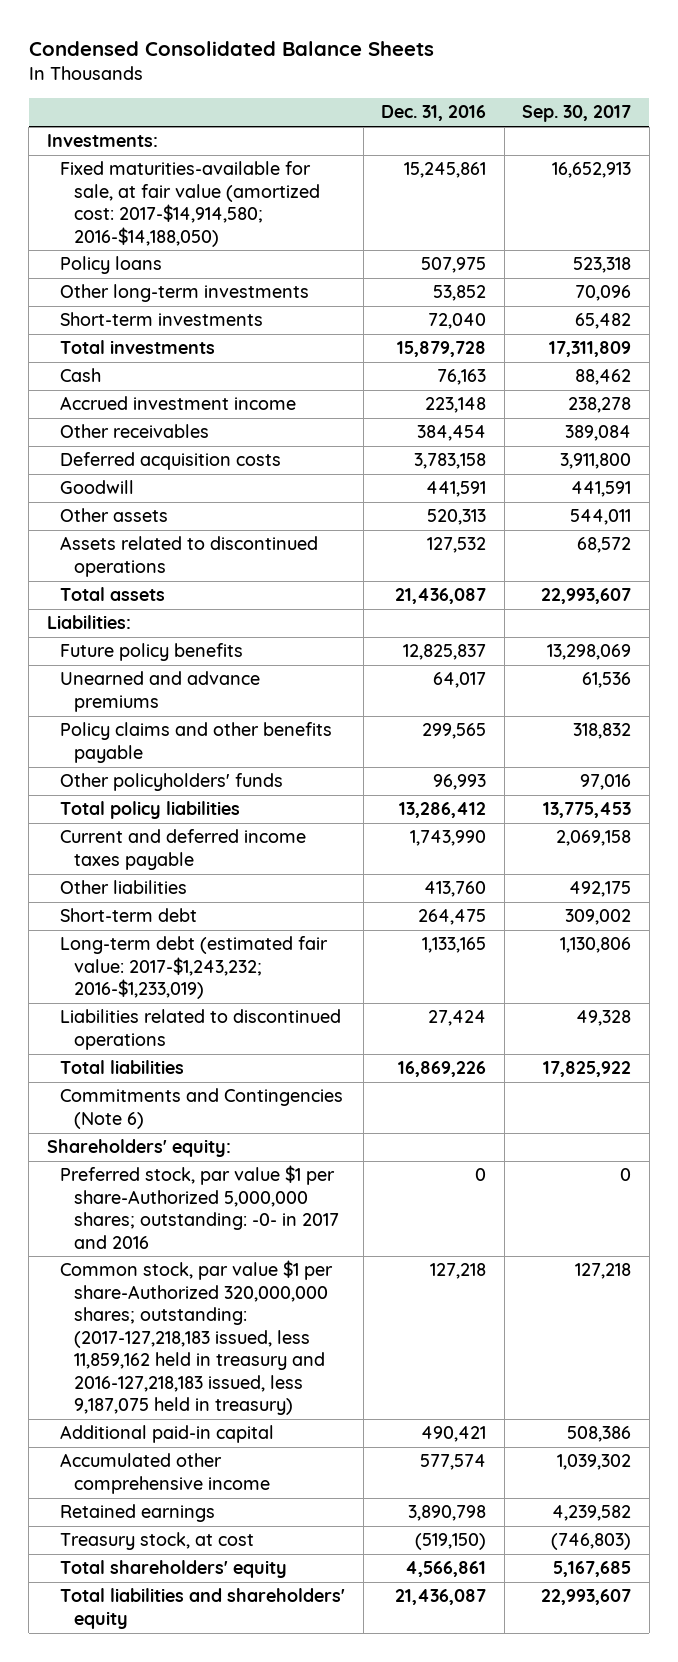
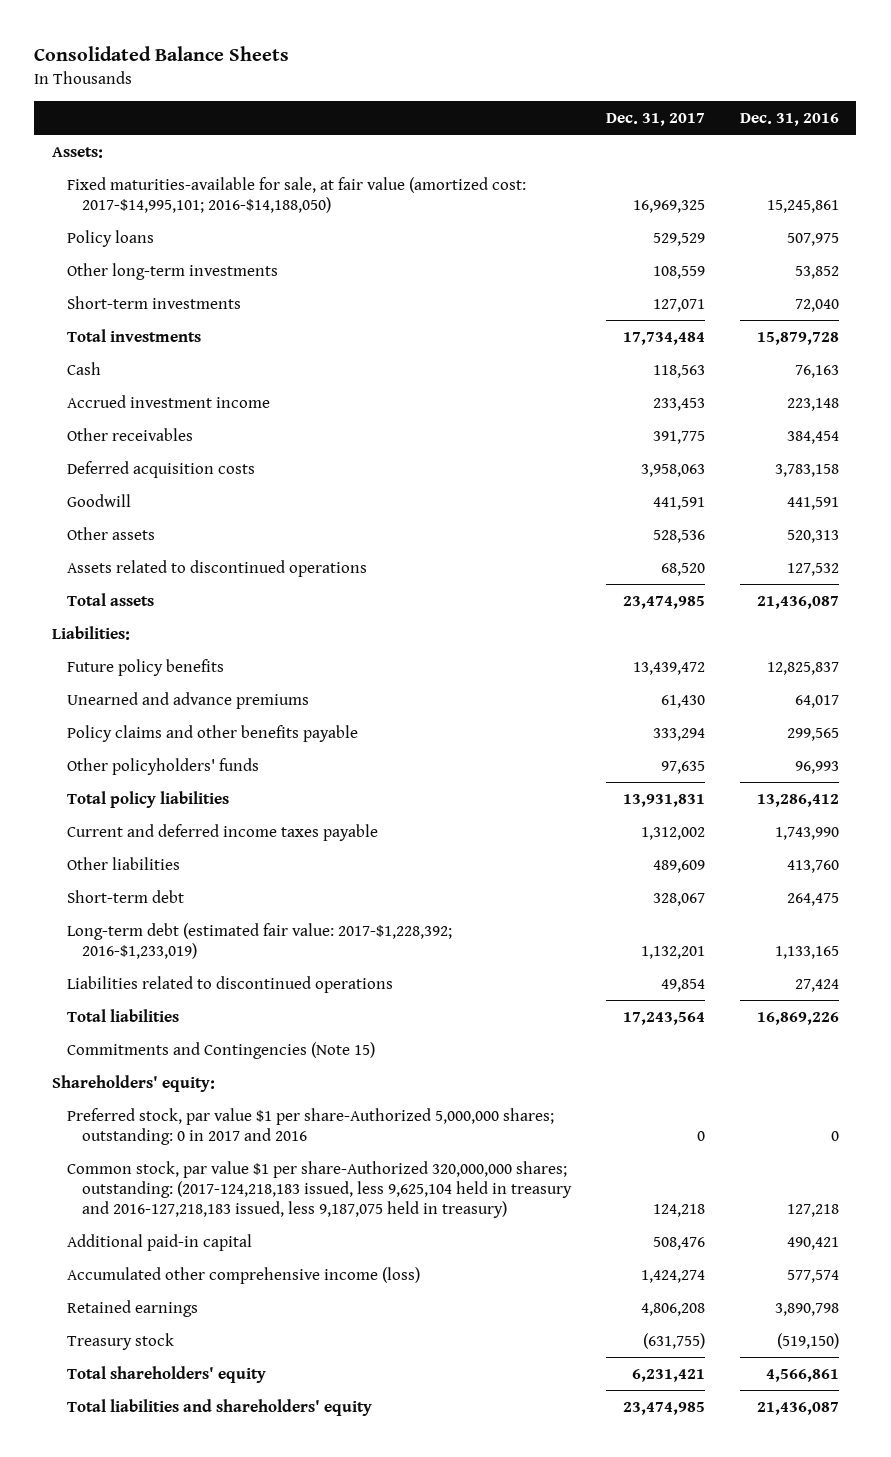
[28,41,434,57] Condensed Consolidated Balance Sheets -> [34,45,290,61] Consolidated Balance Sheets
[522,105,632,123] Sep. 30, 2017 -> none
none -> [606,113,706,127] Dec. 31, 2017
[46,134,158,148] Investments: -> none
none -> [51,146,103,158] Assets:
[60,161,320,247] Fixed maturities-available for sale, at fair value (amortized cost: 2017-$14,914,580; 2016-$14,188,050) -> [67,176,527,213] Fixed maturities-available for sale, at fair value (amortized cost: 2017-$14,995,101; 2016-$14,188,050)
[60,936,329,1000] Long-term debt (estimated fair value: 2017-$1,243,232; 2016-$1,233,019) -> [67,922,453,959] Long-term debt (estimated fair value: 2017-$1,228,392; 2016-$1,233,019)
[60,1088,344,1129] Commitments and Contingencies (Note 6) -> [67,1041,376,1059] Commitments and Contingencies (Note 15)
[60,1165,339,1249] Preferred stock, par value $1 per share-Authorized 5,000,000 shares; outstanding: -0- in 2017 and 2016 -> [67,1107,555,1145] Preferred stock, par value $1 per share-Authorized 5,000,000 shares; outstanding: 0 in 2017 and 2016
[60,1260,334,1415] Common stock, par value $1 per share-Authorized 320,000,000 shares; outstanding: (2017-127,218,183 issued, less 11,859,162 held in treasury and 2016-127,218,183 issued, less 9,187,075 held in treasury) -> [67,1160,573,1218] Common stock, par value $1 per share-Authorized 320,000,000 shares; outstanding: (2017-124,218,183 issued, less 9,625,104 held in treasury and 2016-127,218,183 issued, less 9,187,075 held in treasury)
[60,1453,270,1494] Accumulated other comprehensive income -> [67,1266,421,1284] Accumulated other comprehensive income (loss)
[60,1532,255,1551] Treasury stock, at cost -> [67,1332,175,1350] Treasury stock

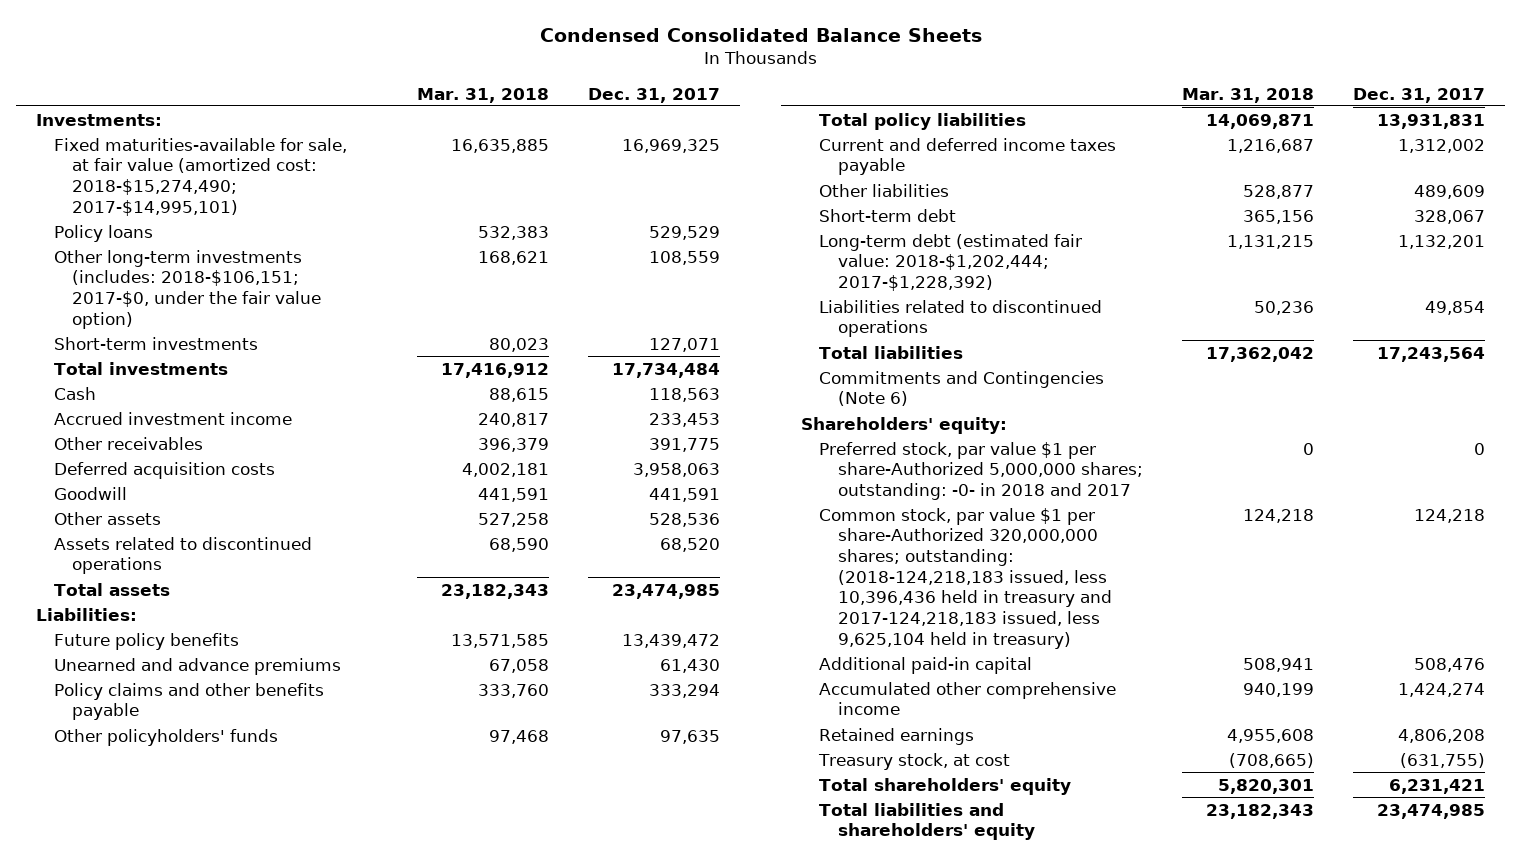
[34,45,290,61] Consolidated Balance Sheets -> [539,27,982,42] Condensed Consolidated Balance Sheets
[740,113,840,127] Dec. 31, 2016 -> none
none -> [416,87,549,103] Mar. 31, 2018
[51,146,103,158] Assets: -> none
none -> [35,113,162,126] Investments:
[67,176,527,213] Fixed maturities-available for sale, at fair value (amortized cost: 2017-$14,995,101; 2016-$14,188,050) -> [54,137,348,216] Fixed maturities-available for sale, at fair value (amortized cost: 2018-$15,274,490; 2017-$14,995,101)
[67,262,279,280] Other long-term investments -> [54,249,322,329] Other long-term investments (includes: 2018-$106,151; 2017-$0, under the fair value option)
[67,922,453,959] Long-term debt (estimated fair value: 2017-$1,228,392; 2016-$1,233,019) -> [819,233,1083,291] Long-term debt (estimated fair value: 2018-$1,202,444; 2017-$1,228,392)
[67,1041,376,1059] Commitments and Contingencies (Note 15) -> [819,370,1105,407] Commitments and Contingencies (Note 6)
[67,1107,555,1145] Preferred stock, par value $1 per share-Authorized 5,000,000 shares; outstanding: 0 in 2017 and 2016 -> [819,441,1143,500] Preferred stock, par value $1 per share-Authorized 5,000,000 shares; outstanding: -0- in 2018 and 2017
[67,1160,573,1218] Common stock, par value $1 per share-Authorized 320,000,000 shares; outstanding: (2017-124,218,183 issued, less 9,625,104 held in treasury and 2016-127,218,183 issued, less 9,187,075 held in treasury) -> [819,507,1112,649] Common stock, par value $1 per share-Authorized 320,000,000 shares; outstanding: (2018-124,218,183 issued, less 10,396,436 held in treasury and 2017-124,218,183 issued, less 9,625,104 held in treasury)
[67,1266,421,1284] Accumulated other comprehensive income (loss) -> [819,681,1117,716] Accumulated other comprehensive income
[67,1332,175,1350] Treasury stock -> [818,752,1011,770] Treasury stock, at cost

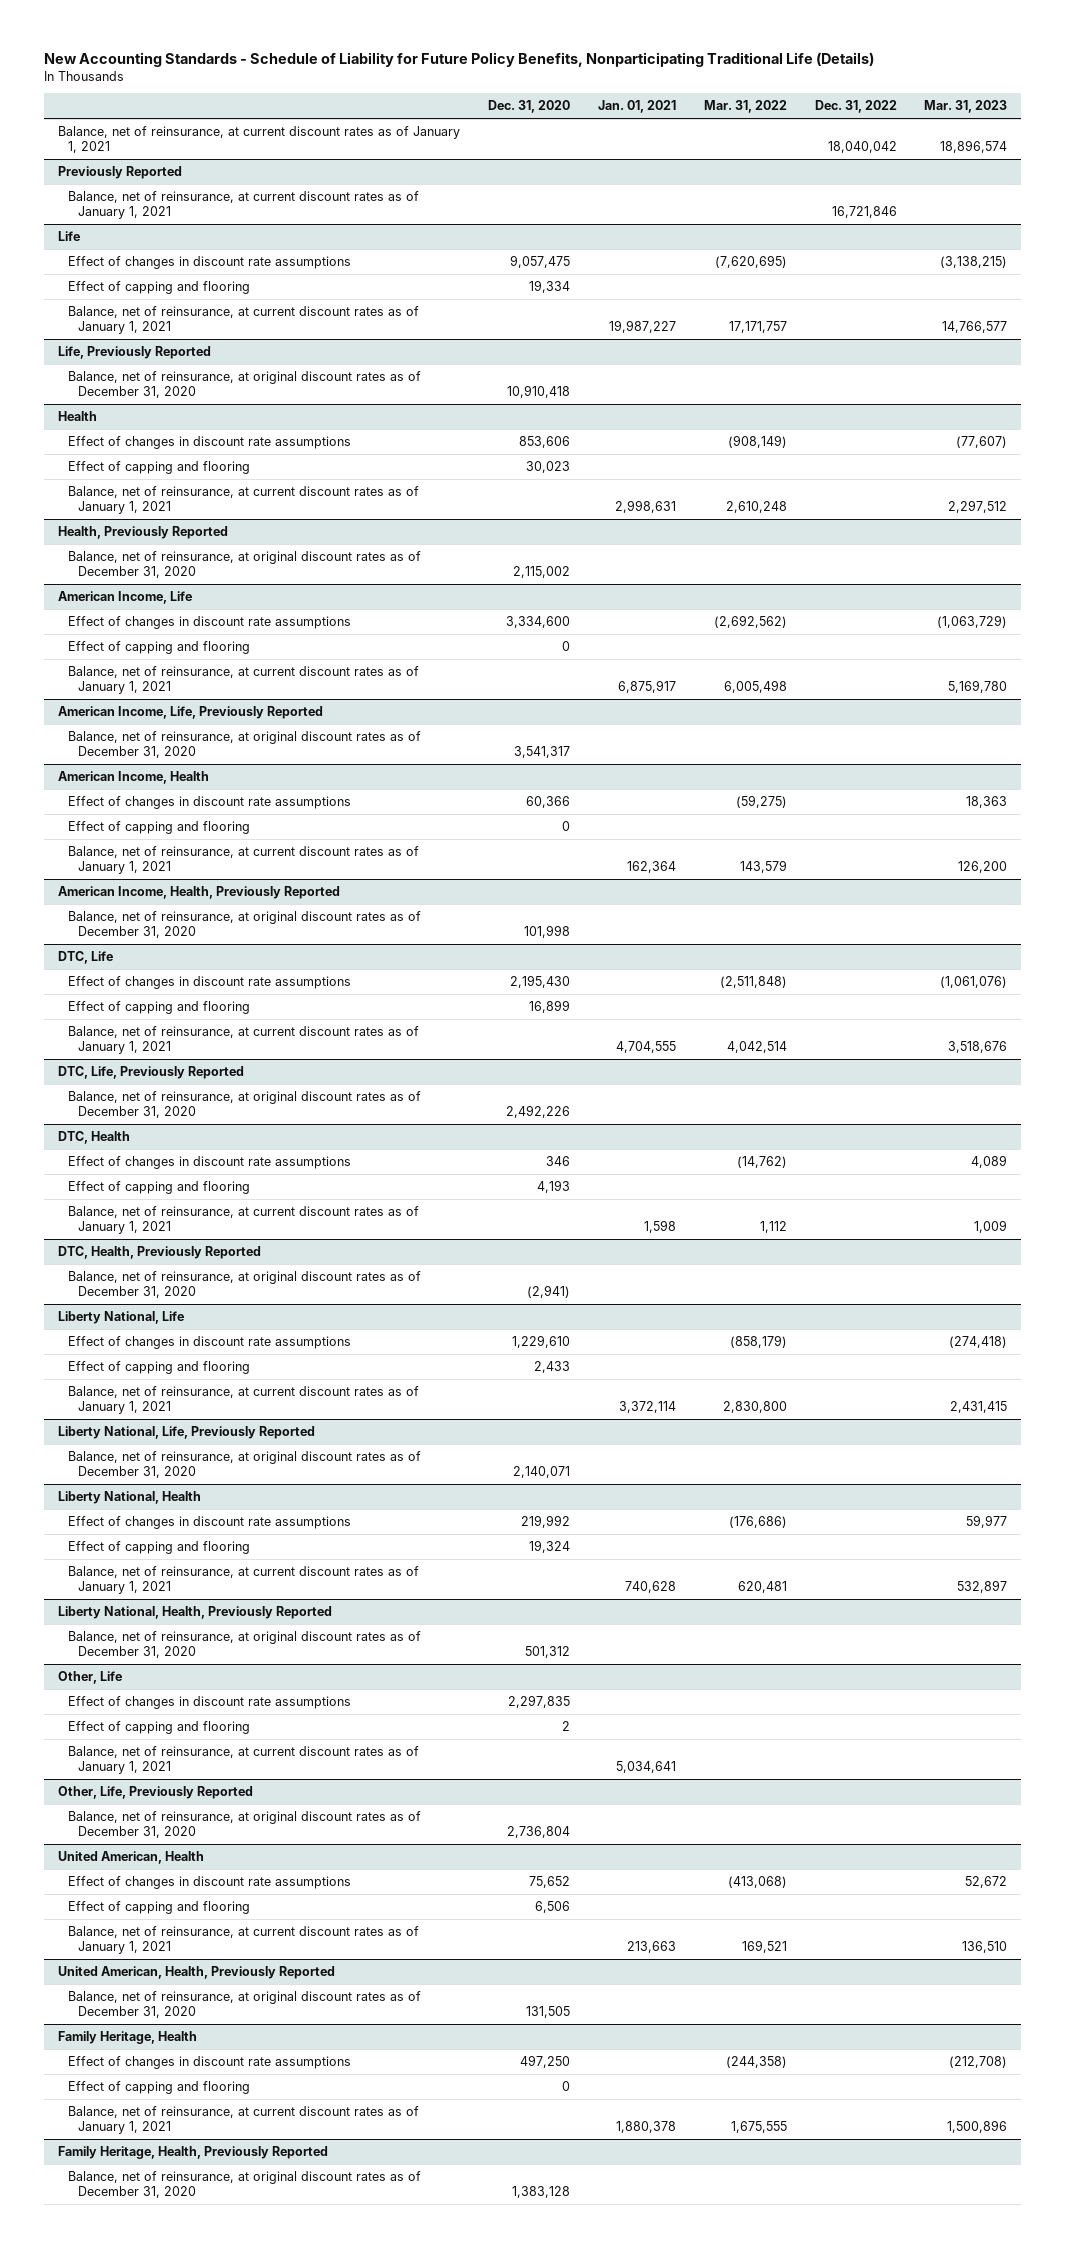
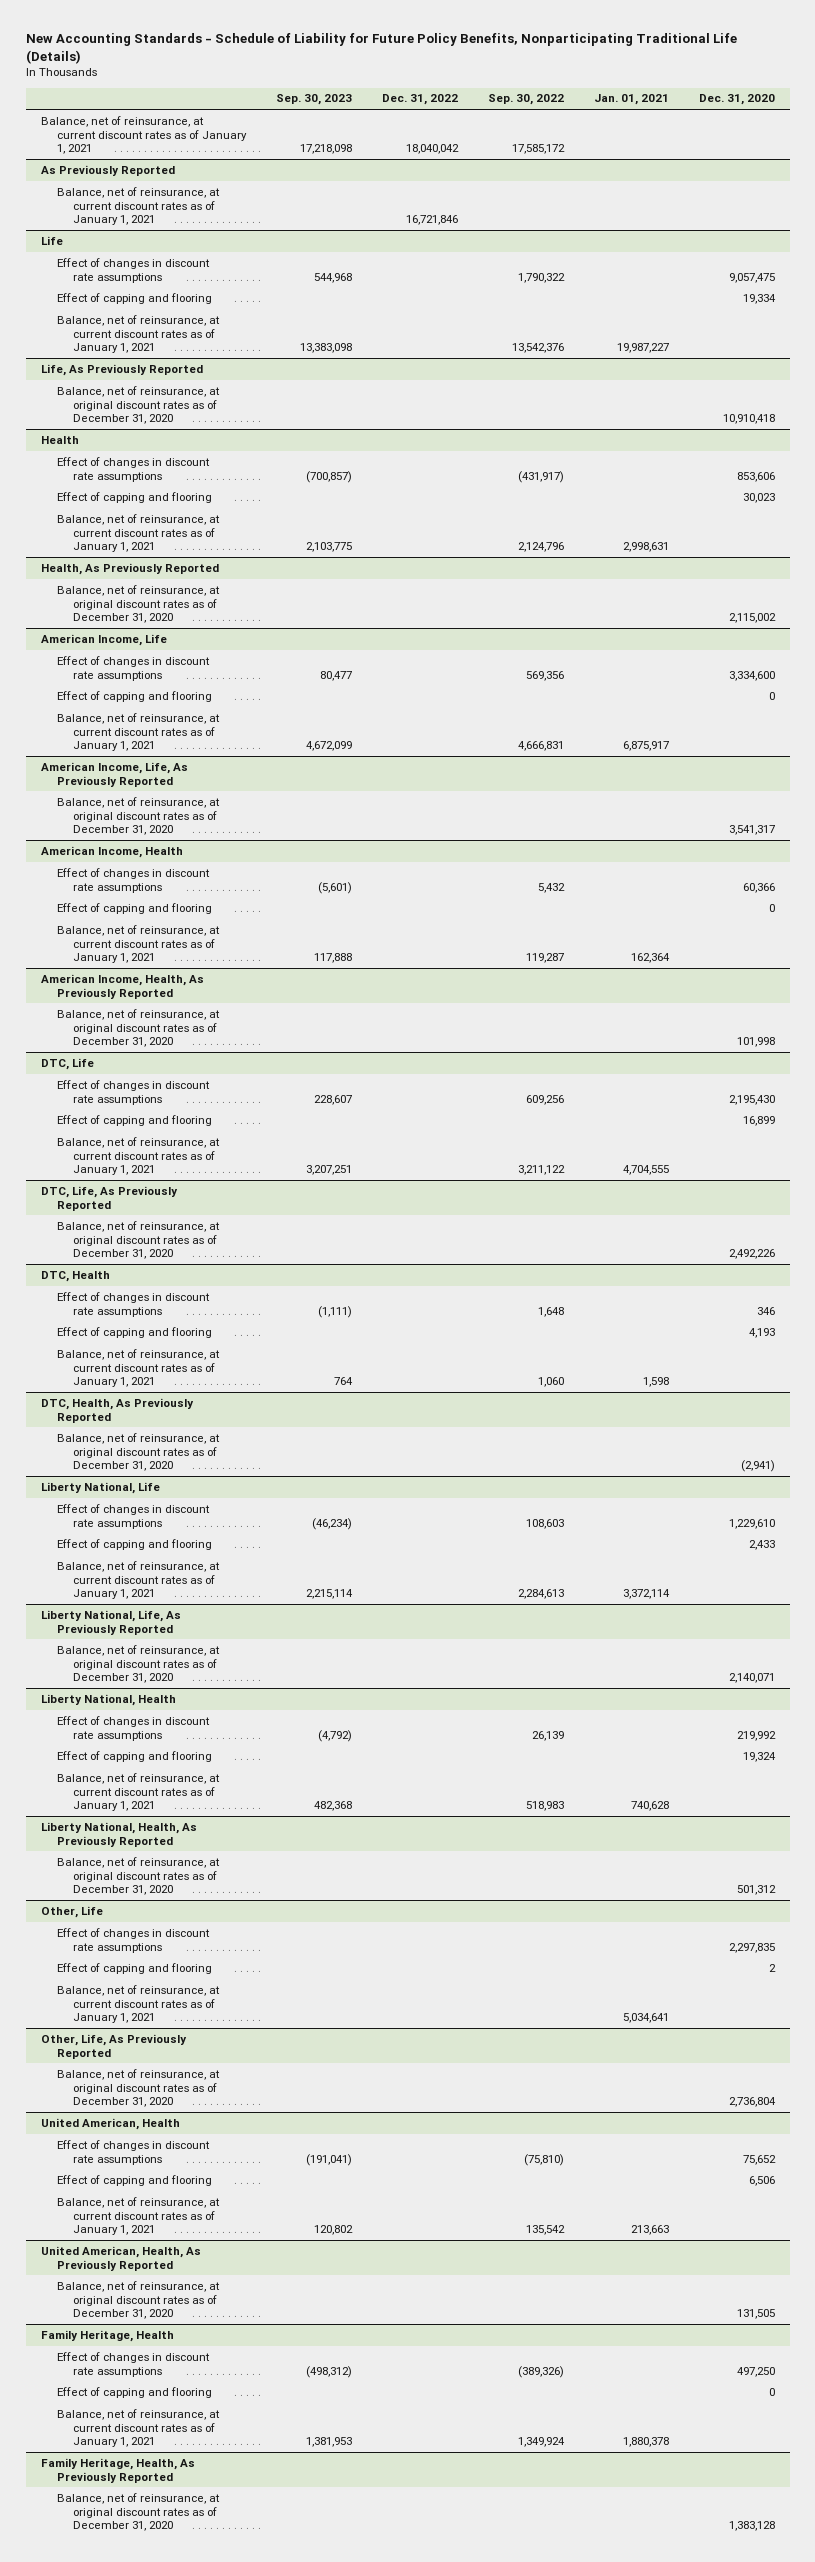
[703,100,787,114] Mar. 31, 2022 -> none
[924,100,1008,114] Mar. 31, 2023 -> none
none -> [275,94,352,106] Sep. 30, 2023
none -> [487,94,564,106] Sep. 30, 2022
[58,165,183,179] Previously Reported -> [40,164,175,176] As Previously Reported
[58,345,212,359] Life, Previously Reported -> [40,363,203,376] Life, As Previously Reported
[58,525,229,539] Health, Previously Reported -> [40,562,219,575] Health, As Previously Reported
[58,705,324,719] American Income, Life, Previously Reported -> [40,761,188,787] American Income, Life, As Previously Reported
[58,885,341,899] American Income, Health, Previously Reported -> [40,973,204,999] American Income, Health, As Previously Reported
[58,1065,245,1079] DTC, Life, Previously Reported -> [40,1185,178,1211] DTC, Life, As Previously Reported
[58,1245,262,1259] DTC, Health, Previously Reported -> [40,1397,194,1423] DTC, Health, As Previously Reported
[58,1425,316,1439] Liberty National, Life, Previously Reported -> [40,1609,181,1635] Liberty National, Life, As Previously Reported
[58,1605,333,1619] Liberty National, Health, Previously Reported -> [40,1821,197,1847] Liberty National, Health, As Previously Reported
[58,1785,254,1799] Other, Life, Previously Reported -> [40,2033,187,2059] Other, Life, As Previously Reported
[58,1965,336,1979] United American, Health, Previously Reported -> [40,2245,201,2271] United American, Health, As Previously Reported
[58,2145,329,2159] Family Heritage, Health, Previously Reported -> [40,2457,195,2483] Family Heritage, Health, As Previously Reported

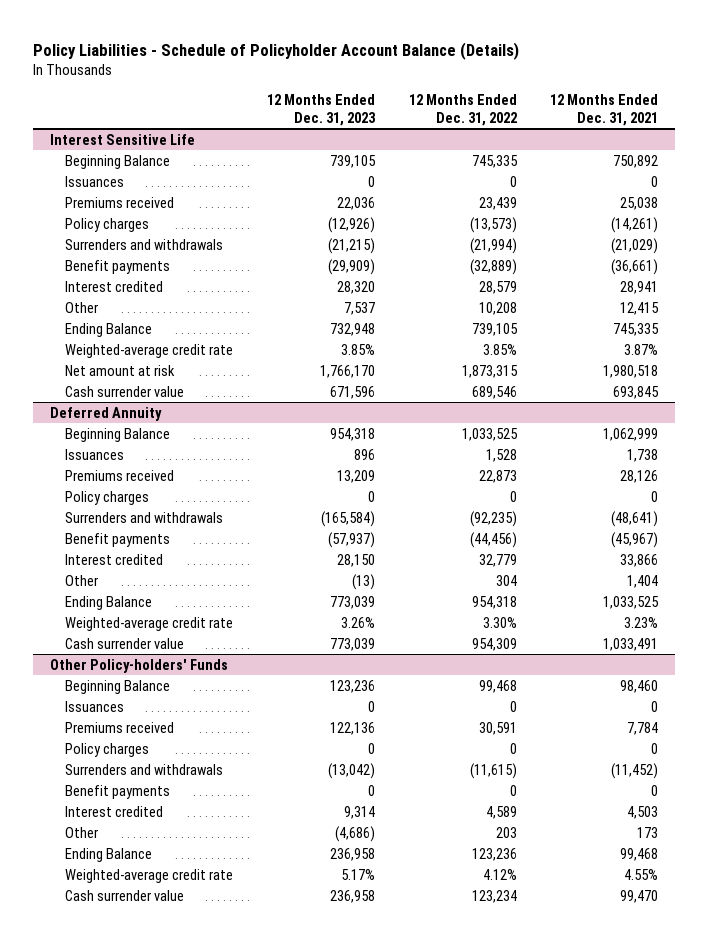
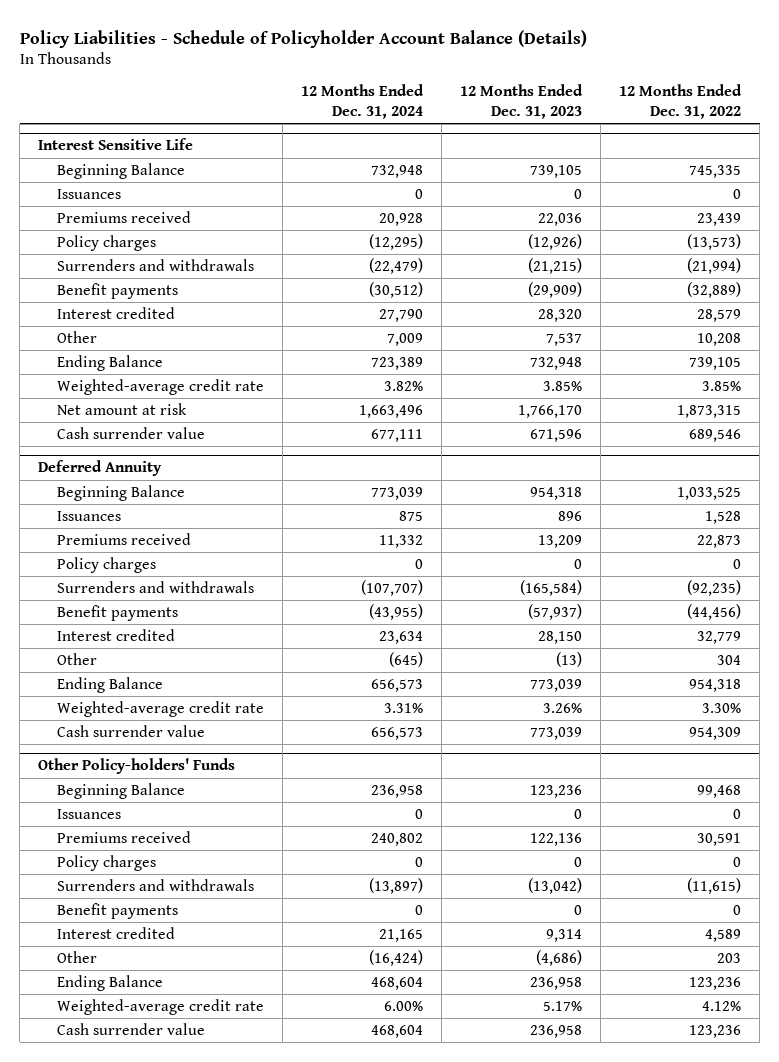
[550,94,659,126] 12 Months Ended Dec. 31, 2021 -> none
none -> [300,84,424,120] 12 Months Ended Dec. 31, 2024
[471,889,517,903] 123,234 -> [688,1024,741,1038] 123,236

